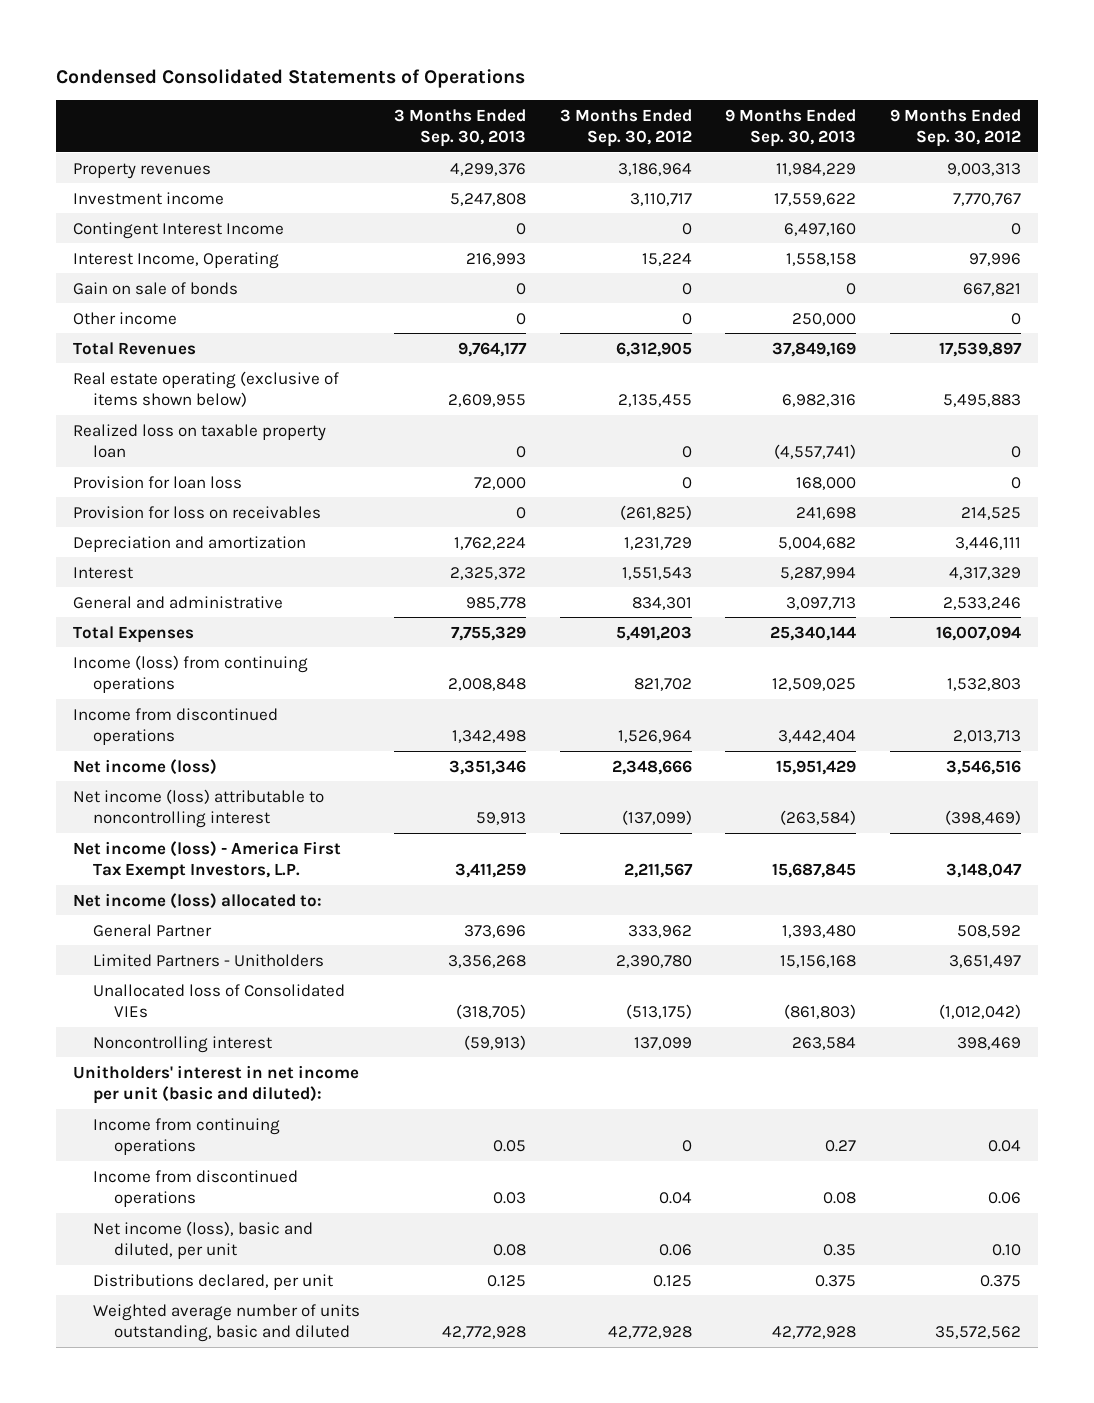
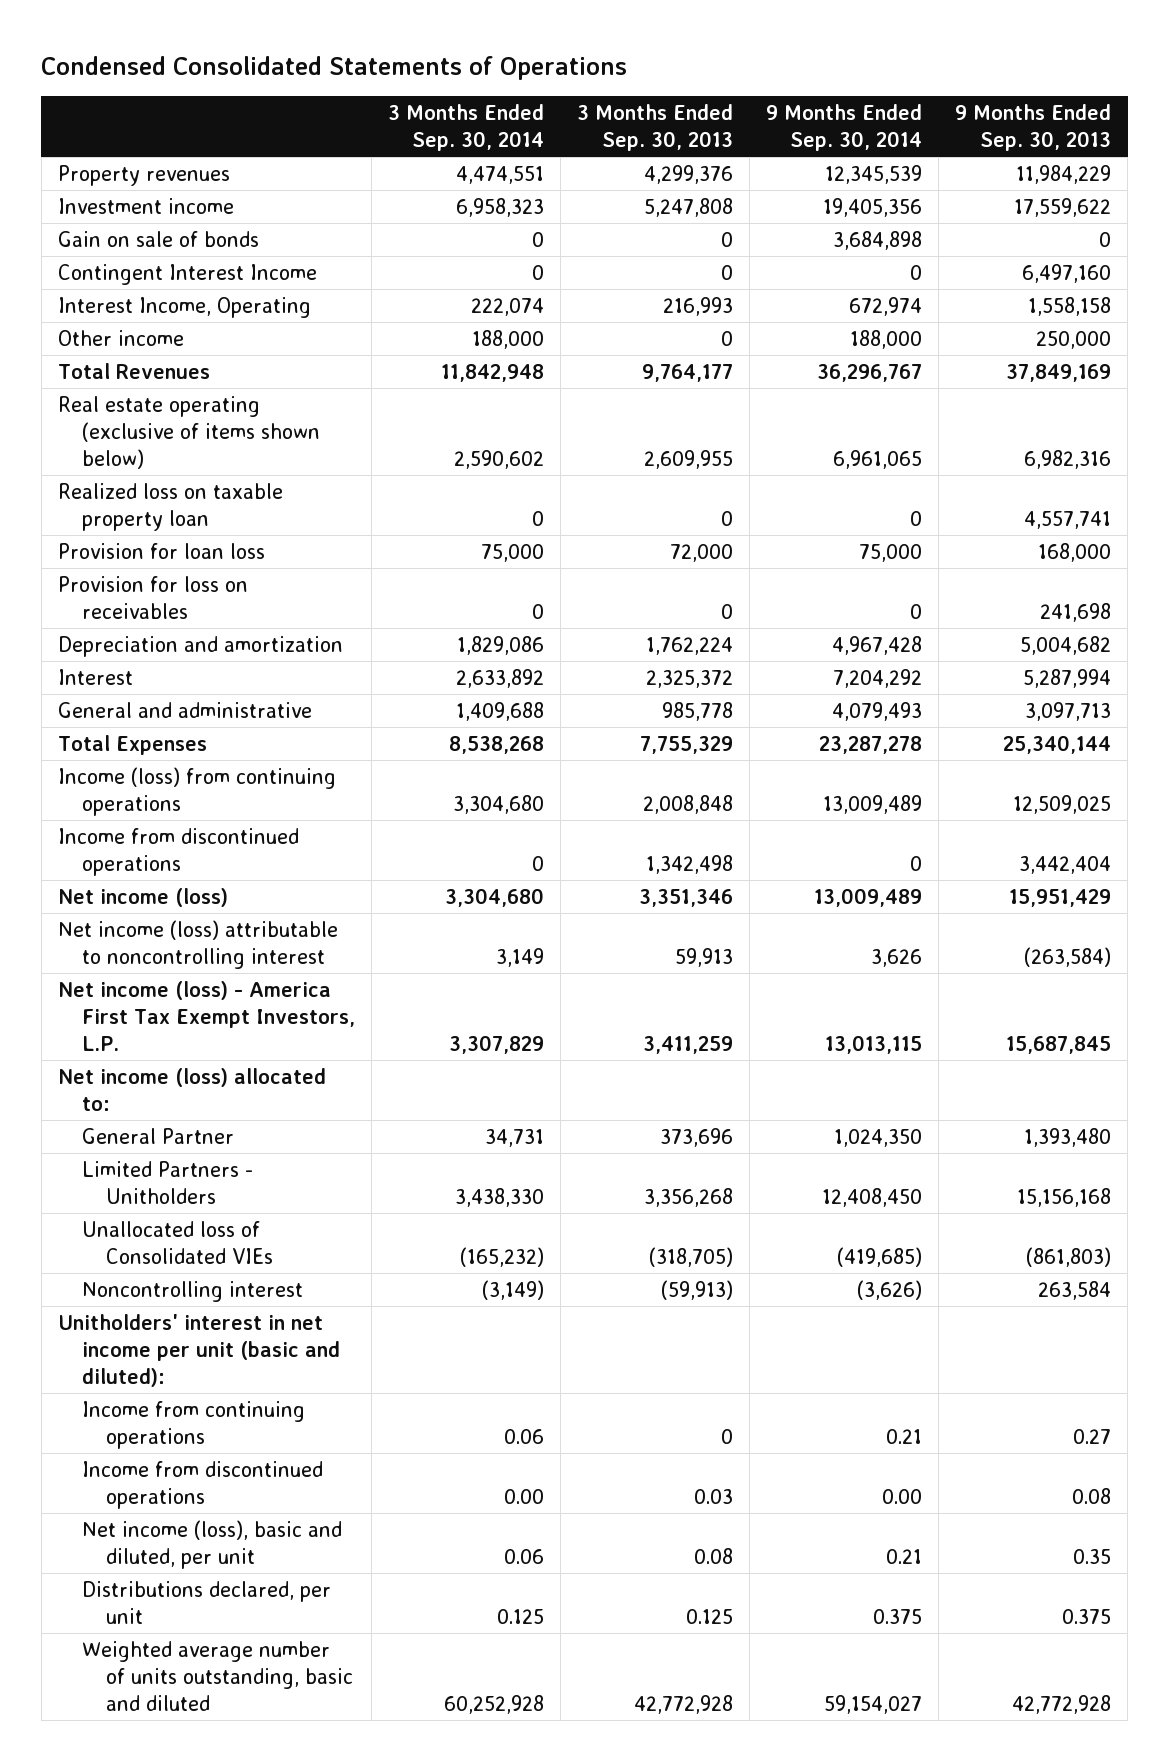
[559,108,692,147] 3 Months Ended Sep. 30, 2012 -> none
[889,108,1021,147] 9 Months Ended Sep. 30, 2012 -> none
none -> [387,104,544,152] 3 Months Ended Sep. 30, 2014
none -> [766,104,923,152] 9 Months Ended Sep. 30, 2014
[73,281,239,295] Gain on sale of bonds -> [57,231,259,248] Gain on sale of bonds
[774,443,857,459] (4,557,741) -> [1024,510,1112,529] 4,557,741
[492,1139,526,1152] 0.05 -> [721,1428,734,1444] 0

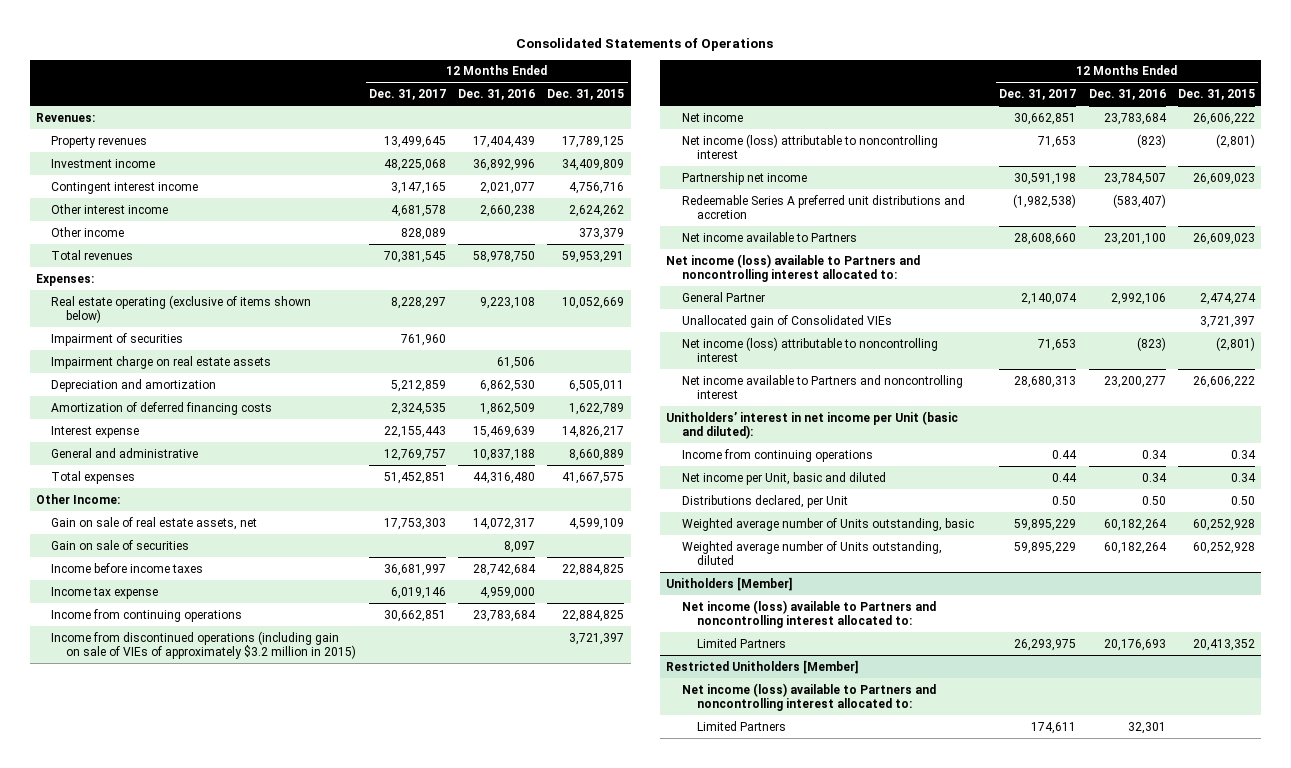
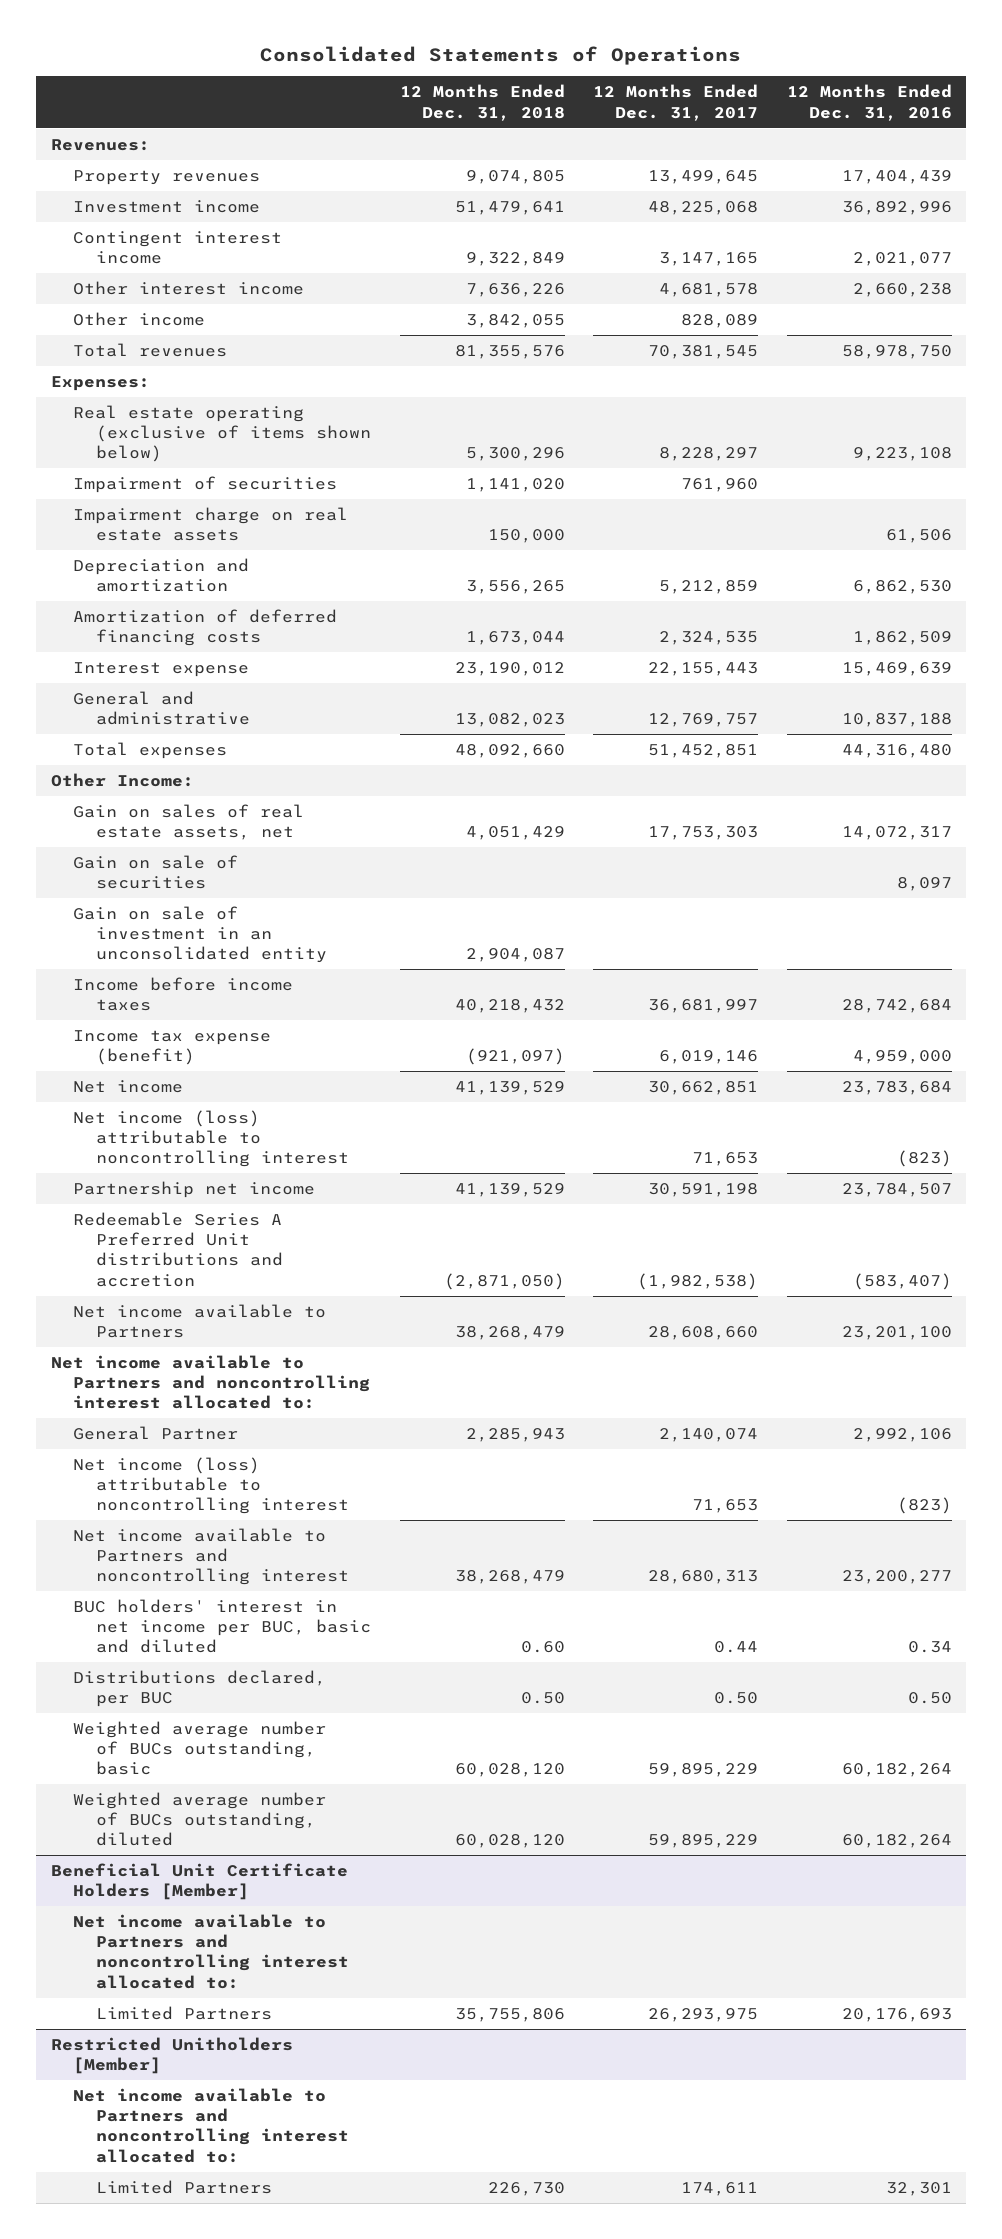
[547,89,625,101] Dec. 31, 2015 -> none
none -> [399,84,565,121] 12 Months Ended Dec. 31, 2018
[51,516,258,530] Gain on sale of real estate assets, net -> [73,803,305,841] Gain on sales of real estate assets, net
none -> [73,905,328,964] Gain on sale of investment in an unconsolidated entity
[51,608,243,622] Income from continuing operations -> none
[51,630,357,659] Income from discontinued operations (including gain on sale of VIEs of approximately $3.2 million in 2015) -> none
[51,586,159,599] Income tax expense -> [73,1029,272,1066] Income tax expense (benefit)
[681,194,965,219] Redeemable Series A preferred unit distributions and accretion -> [73,1211,284,1287] Redeemable Series A Preferred Unit distributions and accretion
[666,253,921,282] Net income (loss) available to Partners and noncontrolling interest allocated to: -> [50,1354,371,1410] Net income available to Partners and noncontrolling interest allocated to:
[681,314,892,328] Unallocated gain of Consolidated VIEs -> none
[666,410,959,439] Unitholdersʼ interest in net income per Unit (basic and diluted): -> none
[681,448,873,462] Income from continuing operations -> none
[666,576,793,591] Unitholders [Member] -> none
[681,471,886,485] Net income per Unit, basic and diluted -> [73,1598,372,1654] BUC holders' interest in net income per BUC, basic and diluted
[681,494,848,508] Distributions declared, per Unit -> [73,1669,327,1708] Distributions declared, per BUC
[681,517,974,531] Weighted average number of Units outstanding, basic -> [73,1720,327,1776] Weighted average number of BUCs outstanding, basic
[681,540,942,565] Weighted average number of Units outstanding, diluted -> [73,1791,327,1847] Weighted average number of BUCs outstanding, diluted
none -> [50,1862,348,1901] Beneficial Unit Certificate Holders [Member]
[681,599,936,628] Net income (loss) available to Partners and noncontrolling interest allocated to: -> [73,1913,350,1989] Net income available to Partners and noncontrolling interest allocated to:
[681,682,936,711] Net income (loss) available to Partners and noncontrolling interest allocated to: -> [73,2087,350,2163] Net income available to Partners and noncontrolling interest allocated to:

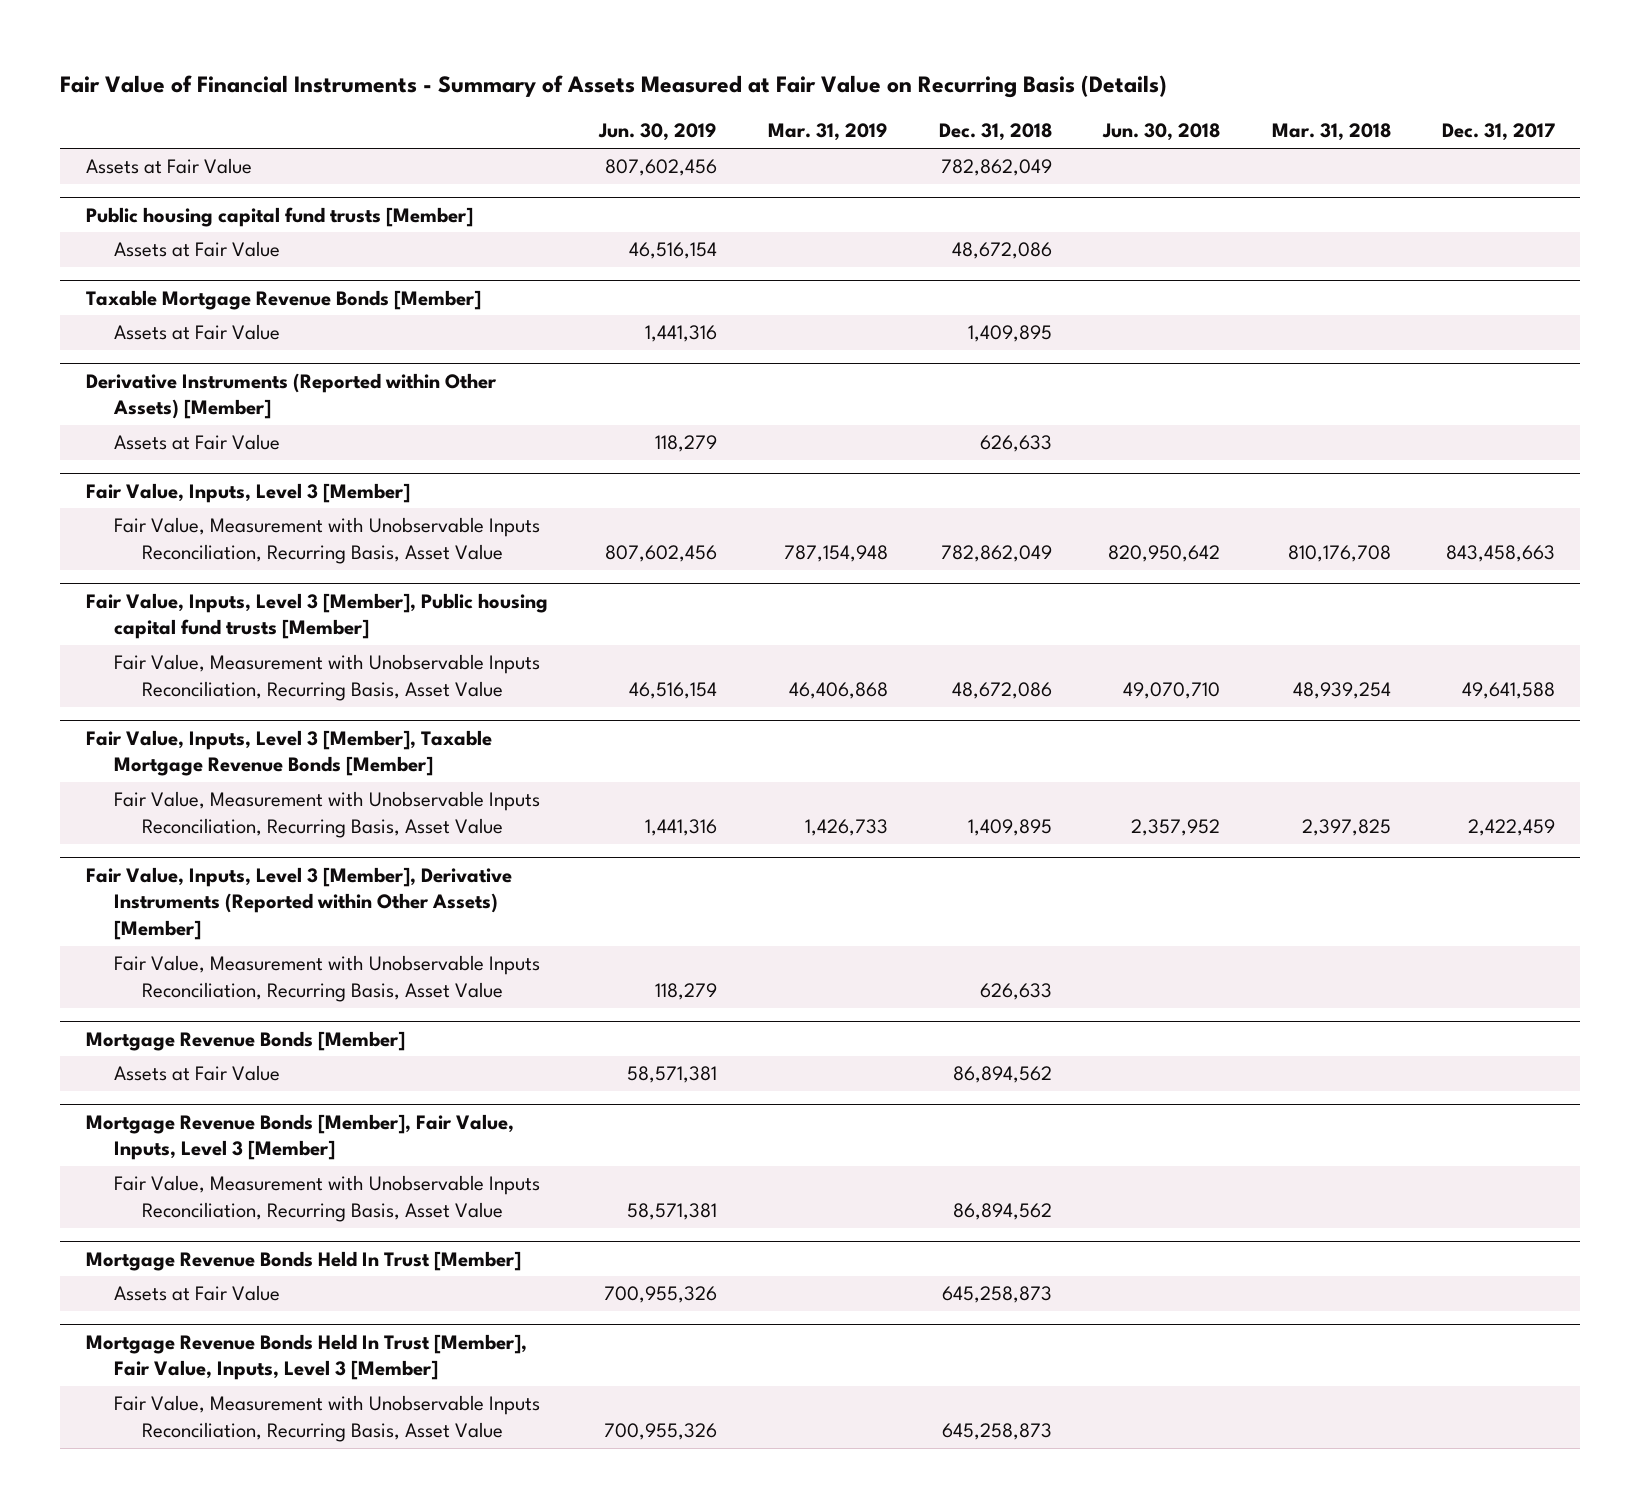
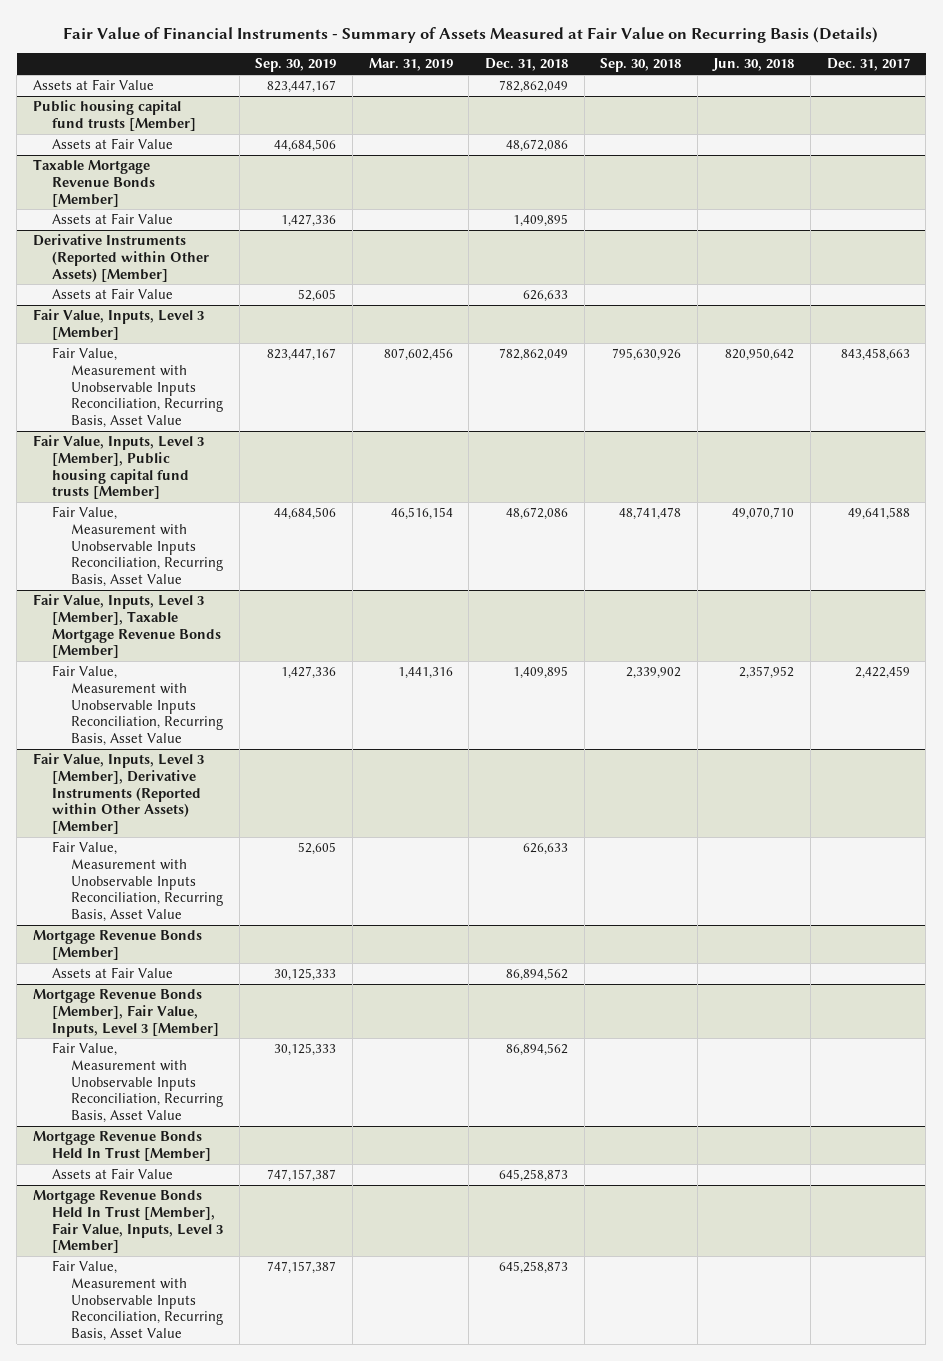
[597,123,717,142] Jun. 30, 2019 -> none
[1271,123,1391,142] Mar. 31, 2018 -> none
none -> [255,58,337,73] Sep. 30, 2019
none -> [600,58,682,73] Sep. 30, 2018
[784,544,889,562] 787,154,948 -> [383,348,453,362] 807,602,456
[789,681,889,699] 46,406,868 -> [390,507,453,521] 46,516,154
[805,818,889,836] 1,426,733 -> [397,667,453,680] 1,441,316

